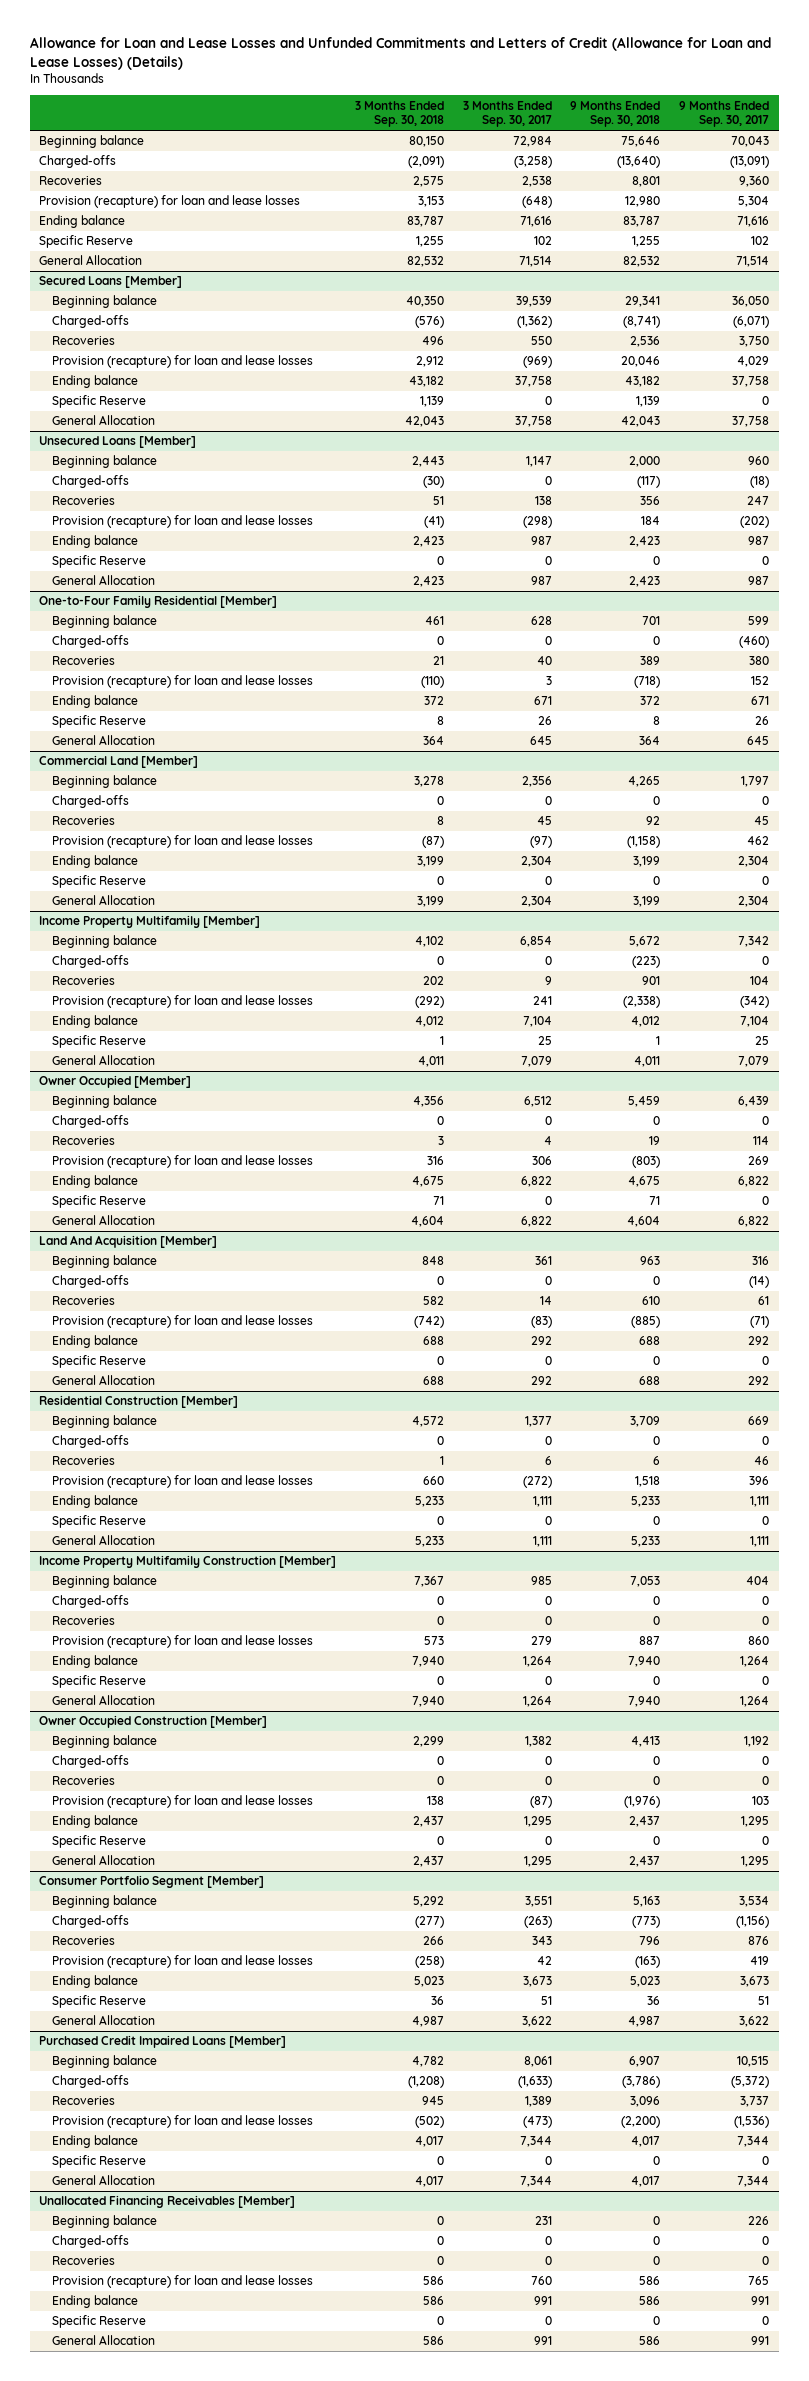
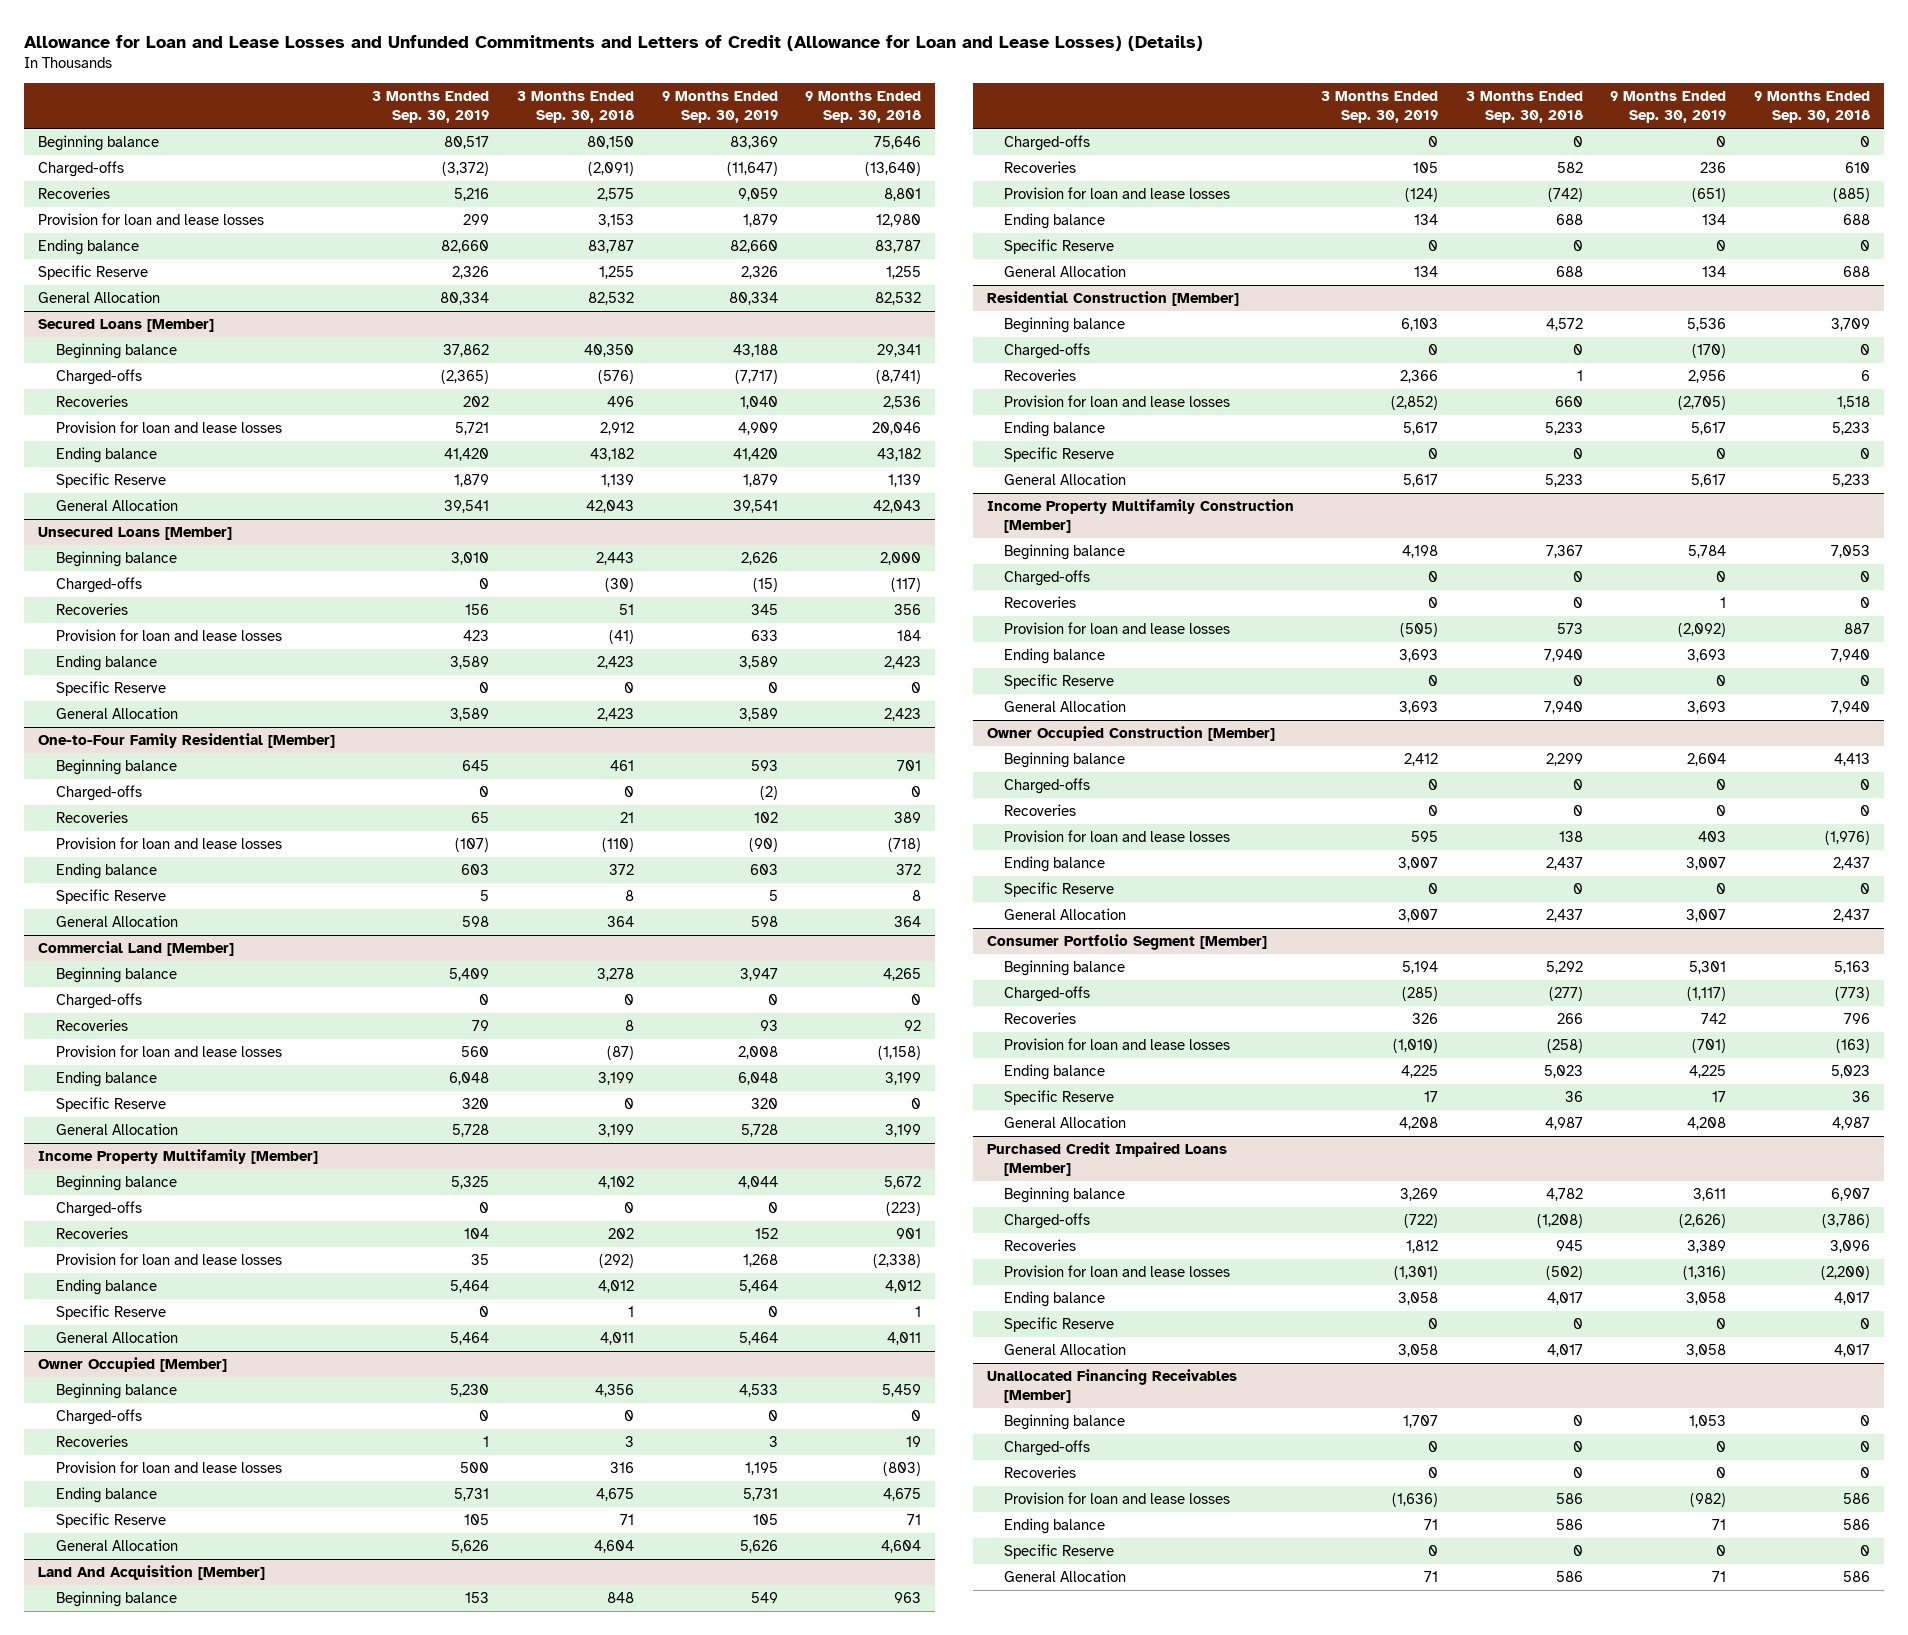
[462,100,552,128] 3 Months Ended Sep. 30, 2017 -> none
[679,100,770,128] 9 Months Ended Sep. 30, 2017 -> none
none -> [372,91,490,124] 3 Months Ended Sep. 30, 2019
none -> [661,91,778,124] 9 Months Ended Sep. 30, 2019
[39,195,301,209] Provision (recapture) for loan and lease losses -> [37,213,264,226] Provision for loan and lease losses
[52,355,314,369] Provision (recapture) for loan and lease losses -> [55,421,282,434] Provision for loan and lease losses
[52,515,314,529] Provision (recapture) for loan and lease losses -> [55,629,282,642] Provision for loan and lease losses
[52,675,314,689] Provision (recapture) for loan and lease losses -> [55,837,282,850] Provision for loan and lease losses
[52,835,314,849] Provision (recapture) for loan and lease losses -> [55,1045,282,1058] Provision for loan and lease losses
[52,995,314,1009] Provision (recapture) for loan and lease losses -> [55,1253,282,1266] Provision for loan and lease losses
[52,1155,314,1169] Provision (recapture) for loan and lease losses -> [55,1461,282,1474] Provision for loan and lease losses
[52,1315,314,1329] Provision (recapture) for loan and lease losses -> [1004,187,1231,200] Provision for loan and lease losses
[52,1475,314,1489] Provision (recapture) for loan and lease losses -> [1004,395,1231,408] Provision for loan and lease losses
[52,1635,314,1649] Provision (recapture) for loan and lease losses -> [1004,622,1231,635] Provision for loan and lease losses
[52,1795,314,1809] Provision (recapture) for loan and lease losses -> [1004,830,1231,843] Provision for loan and lease losses
[52,1955,314,1969] Provision (recapture) for loan and lease losses -> [1004,1038,1231,1051] Provision for loan and lease losses
[52,2115,314,2129] Provision (recapture) for loan and lease losses -> [1004,1265,1231,1278] Provision for loan and lease losses
[52,2275,314,2289] Provision (recapture) for loan and lease losses -> [1004,1492,1231,1505] Provision for loan and lease losses

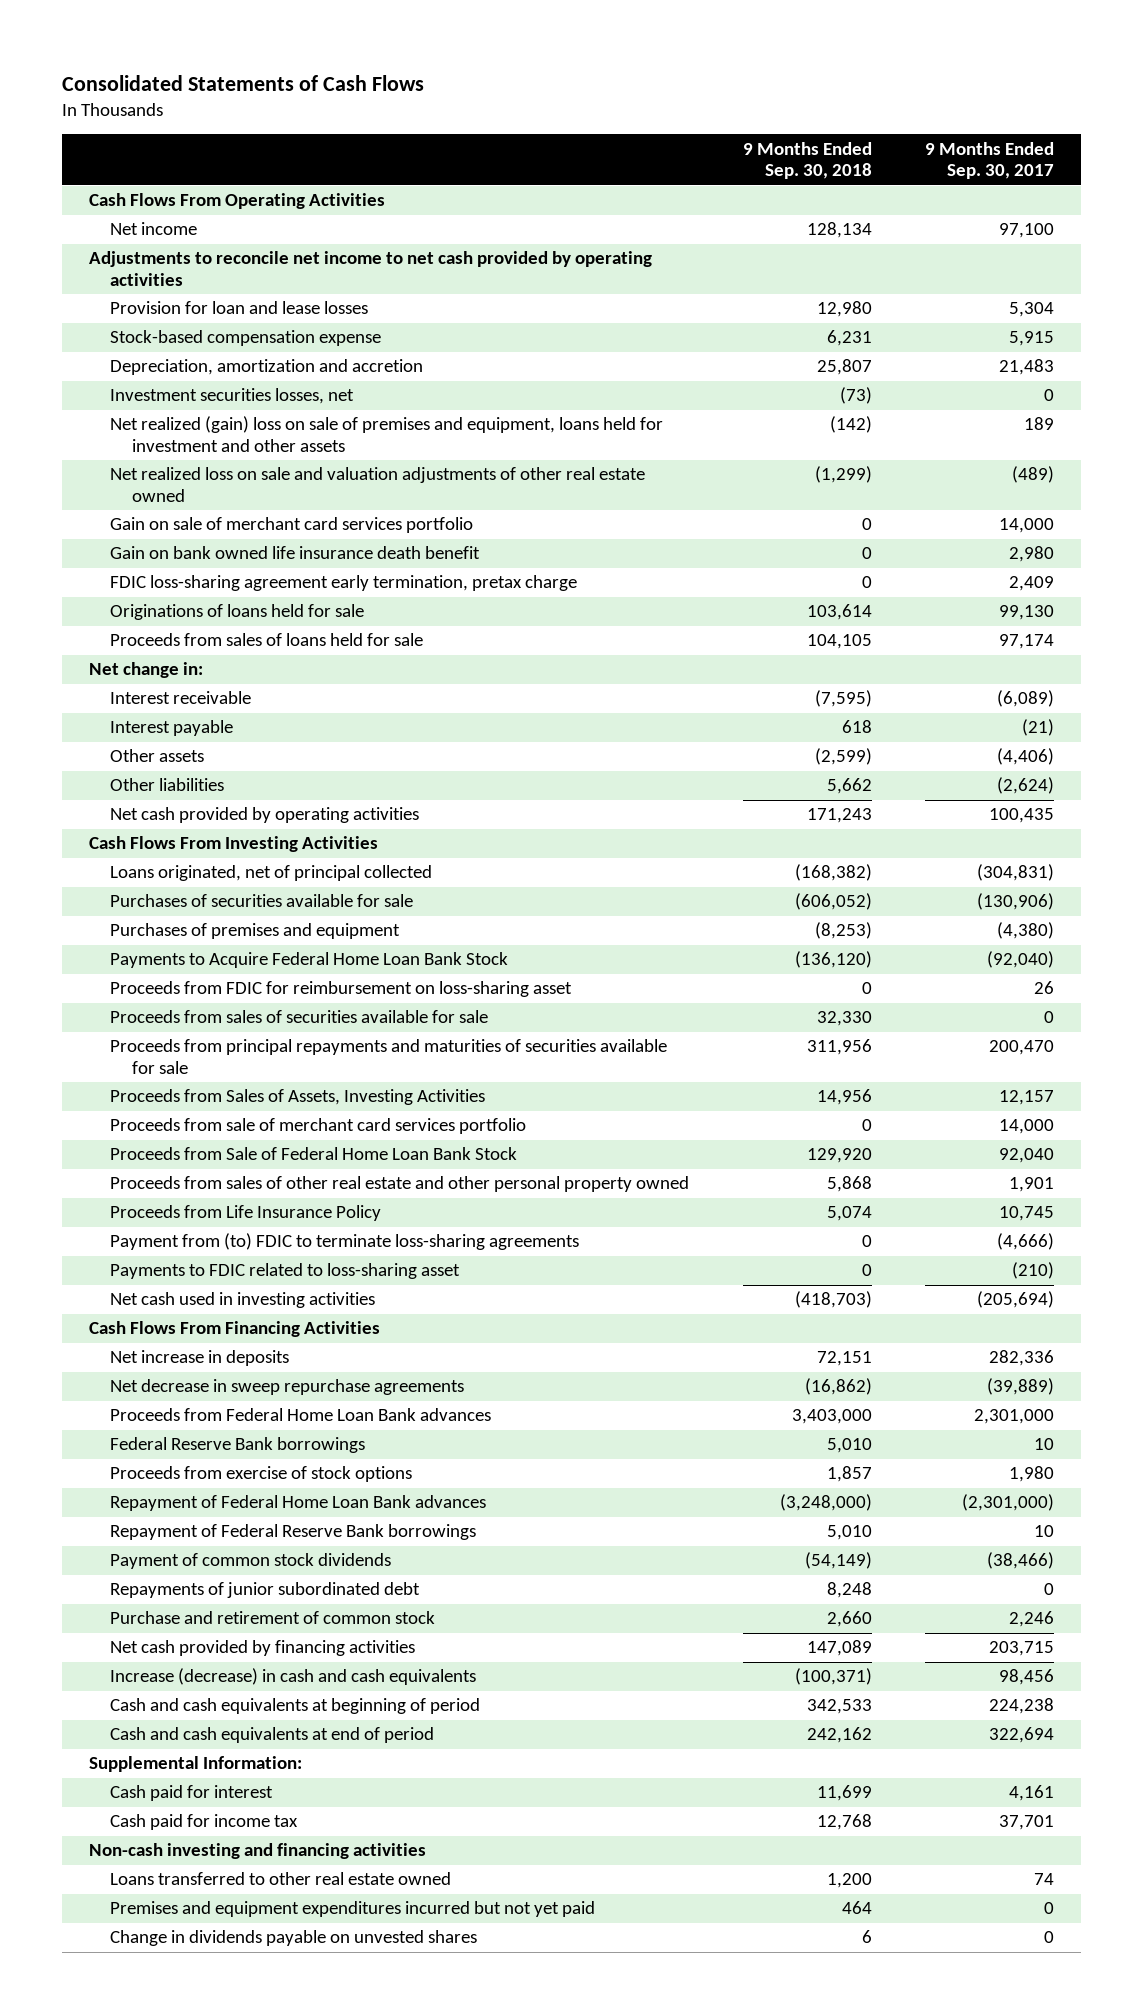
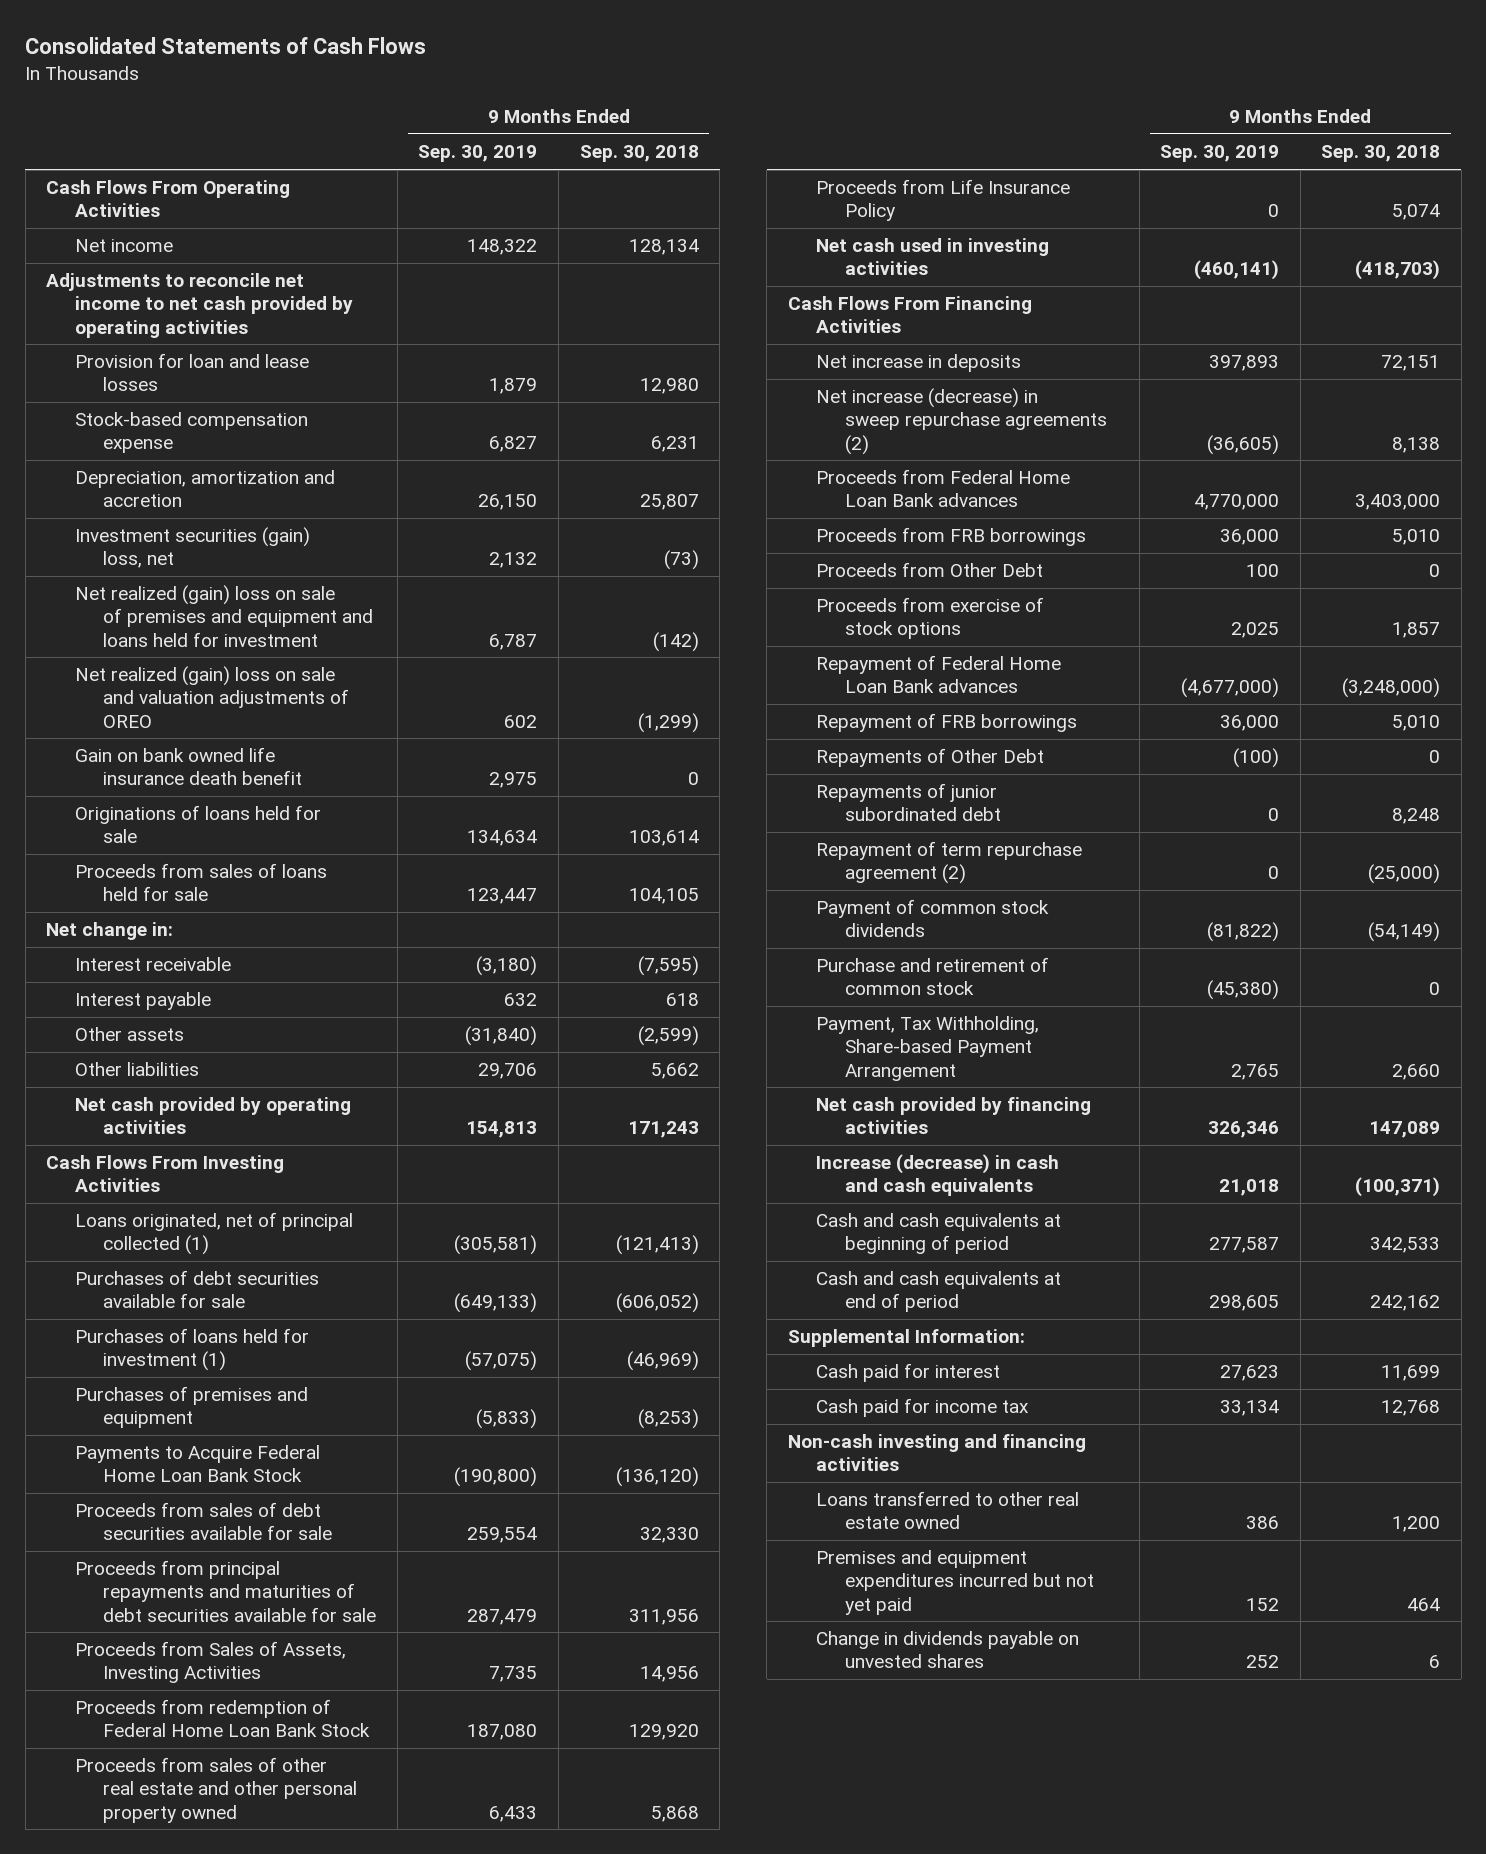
[925,141,1055,180] 9 Months Ended Sep. 30, 2017 -> none
none -> [418,145,538,163] Sep. 30, 2019
[110,517,474,534] Gain on sale of merchant card services portfolio -> none
[110,388,355,405] Investment securities losses, net -> [74,527,310,569] Investment securities (gain) loss, net
[110,416,664,453] Net realized (gain) loss on sale of premises and equipment, loans held for investment and other assets -> [74,585,374,647] Net realized (gain) loss on sale of premises and equipment and loans held for investment
[110,467,646,503] Net realized loss on sale and valuation adjustments of other real estate owned -> [74,666,350,728] Net realized (gain) loss on sale and valuation adjustments of OREO
[110,575,578,592] FDIC loss-sharing agreement early termination, pretax charge -> none
[110,865,433,882] Loans originated, net of principal collected -> [74,1212,353,1256] Loans originated, net of principal collected (1)
[794,864,872,882] (168,382) -> [615,1235,699,1256] (121,413)
[110,894,414,908] Purchases of securities available for sale -> [74,1270,319,1309] Purchases of debt securities available for sale
none -> [74,1328,309,1372] Purchases of loans held for investment (1)
[110,981,573,998] Proceeds from FDIC for reimbursement on loss-sharing asset -> none
[110,1010,489,1024] Proceeds from sales of securities available for sale -> [74,1502,333,1541] Proceeds from sales of debt securities available for sale
[110,1039,668,1075] Proceeds from principal repayments and maturities of securities available for sale -> [74,1560,377,1622] Proceeds from principal repayments and maturities of debt securities available for sale
[110,1118,527,1135] Proceeds from sale of merchant card services portfolio -> none
[110,1147,518,1161] Proceeds from Sale of Federal Home Loan Bank Stock -> [74,1699,371,1738] Proceeds from redemption of Federal Home Loan Bank Stock
[110,1233,580,1251] Payment from (to) FDIC to terminate loss-sharing agreements -> none
[110,1263,461,1280] Payments to FDIC related to loss-sharing asset -> none
[110,1379,465,1396] Net decrease in sweep repurchase agreements -> [816,388,1107,455] Net increase (decrease) in sweep repurchase agreements (2)
[804,1378,872,1396] (16,862) -> [1392,436,1441,453] 8,138
[110,1437,366,1454] Federal Reserve Bank borrowings -> [816,527,1087,547] Proceeds from FRB borrowings
none -> [816,562,1044,578] Proceeds from Other Debt
[110,1524,477,1541] Repayment of Federal Reserve Bank borrowings -> [816,713,1078,733] Repayment of FRB borrowings
none -> [816,748,1045,768] Repayments of Other Debt
none -> [816,841,1083,885] Repayment of term repurchase agreement (2)
[110,1553,392,1570] Payment of common stock dividends -> [816,899,1050,938] Payment of common stock dividends
[826,1611,872,1628] 2,660 -> [1429,982,1441,996] 0
none -> [816,1016,1040,1081] Payment, Tax Withholding, Share-based Payment Arrangement

